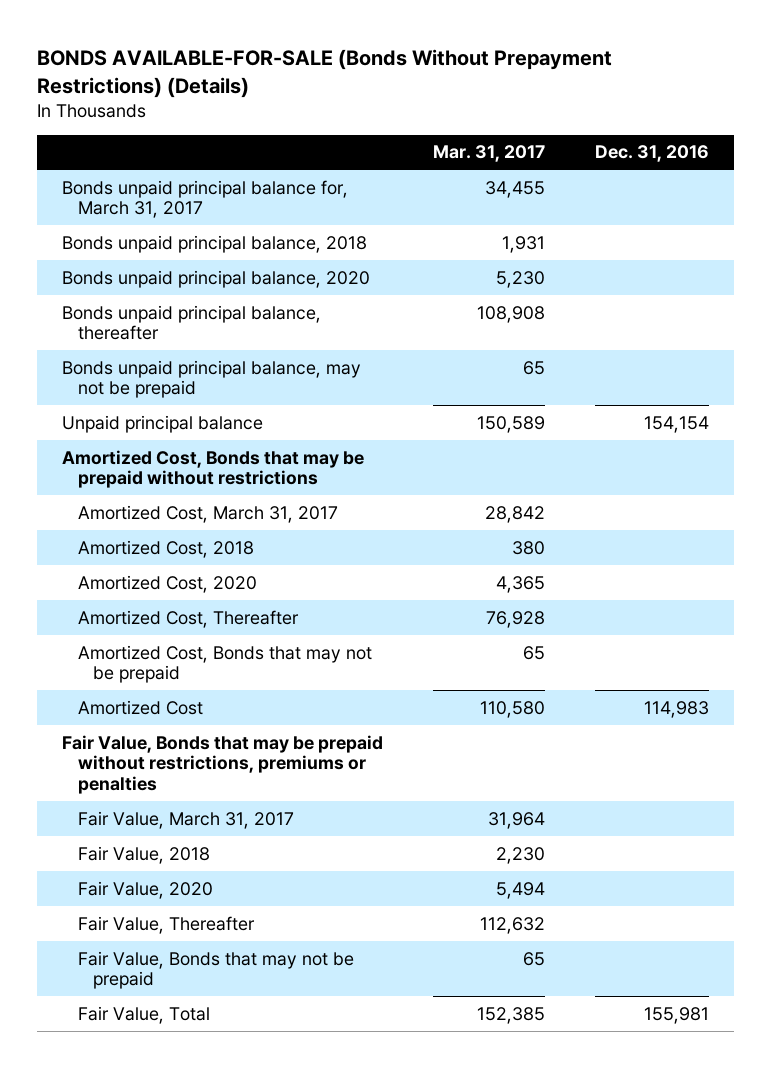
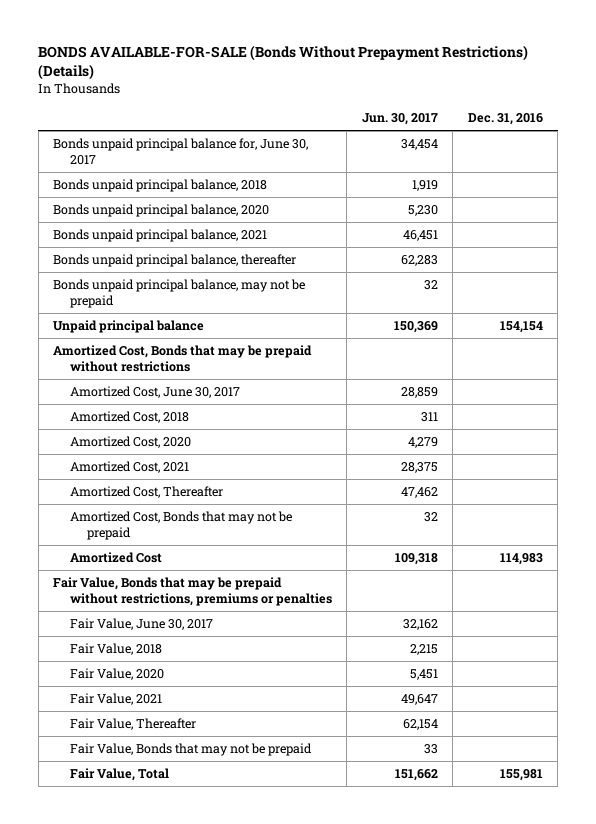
[433,145,546,163] Mar. 31, 2017 -> none
none -> [361,113,438,126] Jun. 30, 2017
[62,179,349,219] Bonds unpaid principal balance for, March 31, 2017 -> [53,137,309,165] Bonds unpaid principal balance for, June 30, 2017
none -> [53,228,268,242] Bonds unpaid principal balance, 2021
[77,504,338,523] Amortized Cost, March 31, 2017 -> [69,385,240,398] Amortized Cost, June 30, 2017
none -> [69,460,189,473] Amortized Cost, 2021
[77,810,294,829] Fair Value, March 31, 2017 -> [69,617,213,630] Fair Value, June 30, 2017
none -> [69,692,162,705] Fair Value, 2021

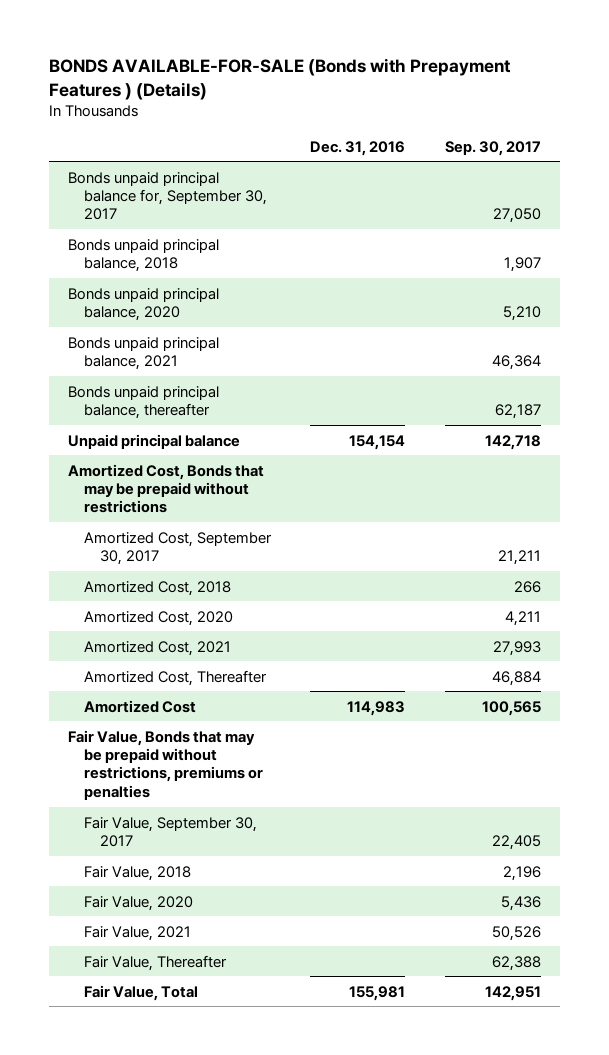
[38,45,529,81] BONDS AVAILABLE-FOR-SALE (Bonds Without Prepayment Restrictions) (Details) -> [48,58,511,100] BONDS AVAILABLE-FOR-SALE (Bonds with Prepayment Features ) (Details)
[361,113,438,126] Jun. 30, 2017 -> none
none -> [444,140,541,156] Sep. 30, 2017
[53,137,309,165] Bonds unpaid principal balance for, June 30, 2017 -> [68,171,268,221] Bonds unpaid principal balance for, September 30, 2017
[53,278,306,308] Bonds unpaid principal balance, may not be prepaid -> none
[69,385,240,398] Amortized Cost, June 30, 2017 -> [84,531,273,565] Amortized Cost, September 30, 2017
[69,510,292,540] Amortized Cost, Bonds that may not be prepaid -> none
[69,617,213,630] Fair Value, June 30, 2017 -> [84,816,258,847] Fair Value, September 30, 2017
[69,742,312,756] Fair Value, Bonds that may not be prepaid -> none

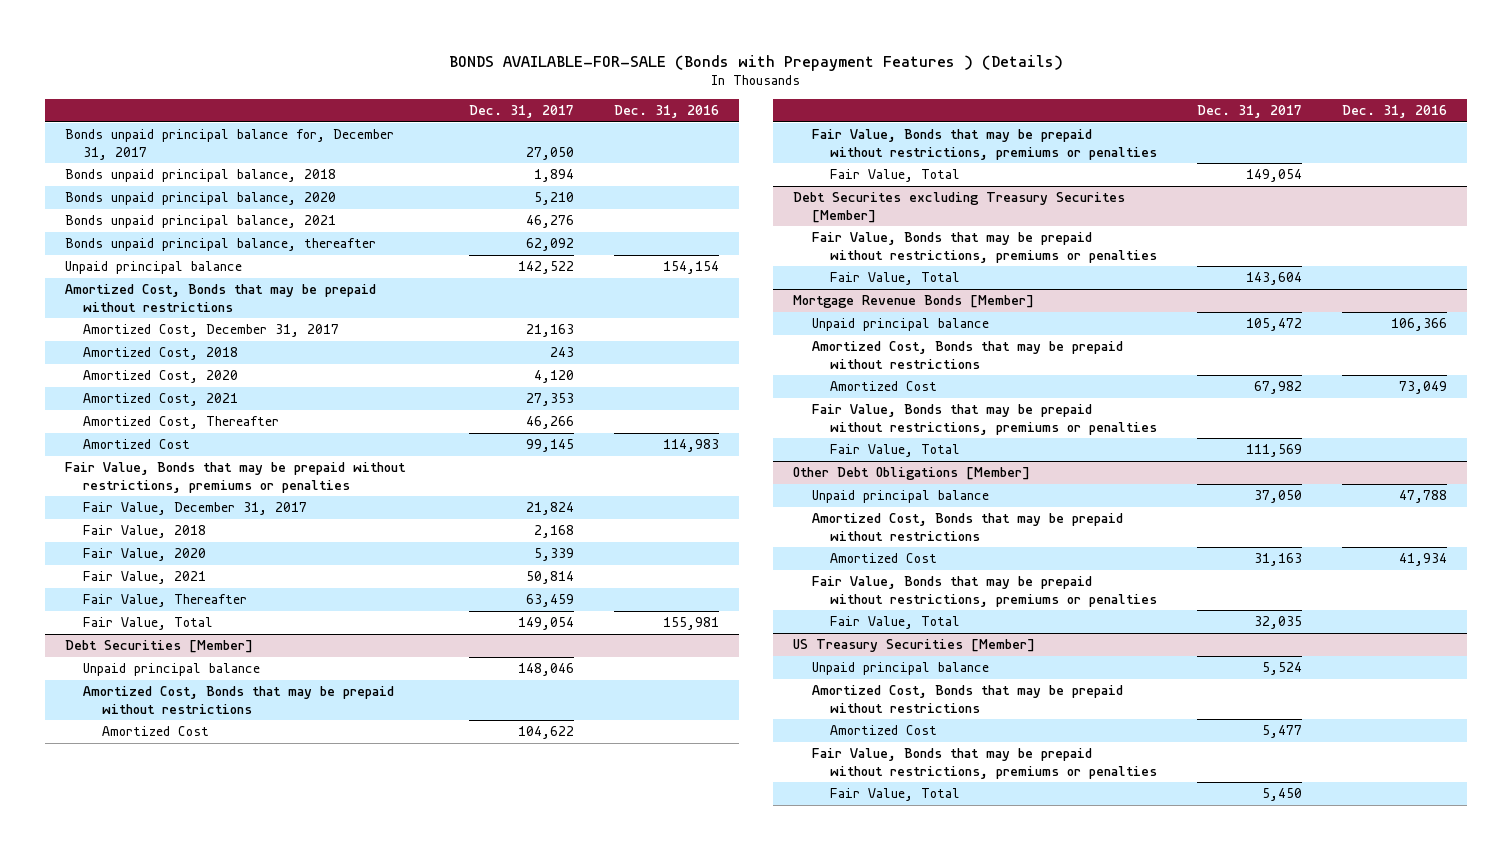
[444,140,541,156] Sep. 30, 2017 -> none
none -> [468,105,574,119] Dec. 31, 2017
[68,171,268,221] Bonds unpaid principal balance for, September 30, 2017 -> [65,129,395,160] Bonds unpaid principal balance for, December 31, 2017
[84,531,273,565] Amortized Cost, September 30, 2017 -> [83,324,340,338] Amortized Cost, December 31, 2017
[84,816,258,847] Fair Value, September 30, 2017 -> [83,502,308,516] Fair Value, December 31, 2017
none -> [65,640,254,654] Debt Securities [Member]
none -> [83,663,261,677] Unpaid principal balance
none -> [83,686,395,714] Amortized Cost, Bonds that may be prepaid without restrictions
none -> [101,726,209,737] Amortized Cost
none -> [811,129,1158,160] Fair Value, Bonds that may be prepaid without restrictions, premiums or penalties
none -> [830,169,961,183] Fair Value, Total
none -> [793,192,1126,223] Debt Securites excluding Treasury Securites [Member]
none -> [811,232,1158,263] Fair Value, Bonds that may be prepaid without restrictions, premiums or penalties
none -> [830,272,961,286] Fair Value, Total
none -> [793,295,1035,309] Mortgage Revenue Bonds [Member]
none -> [811,318,989,332] Unpaid principal balance
none -> [811,341,1123,369] Amortized Cost, Bonds that may be prepaid without restrictions
none -> [830,381,938,392] Amortized Cost
none -> [811,404,1158,435] Fair Value, Bonds that may be prepaid without restrictions, premiums or penalties
none -> [830,444,961,458] Fair Value, Total
none -> [793,467,1031,481] Other Debt Obligations [Member]
none -> [811,490,989,504] Unpaid principal balance
none -> [811,513,1123,541] Amortized Cost, Bonds that may be prepaid without restrictions
none -> [830,553,938,564] Amortized Cost
none -> [811,576,1158,607] Fair Value, Bonds that may be prepaid without restrictions, premiums or penalties
none -> [830,616,961,630] Fair Value, Total
none -> [793,639,1036,653] US Treasury Securities [Member]
none -> [811,662,989,676] Unpaid principal balance
none -> [811,685,1123,713] Amortized Cost, Bonds that may be prepaid without restrictions
none -> [830,725,938,736] Amortized Cost
none -> [811,748,1158,779] Fair Value, Bonds that may be prepaid without restrictions, premiums or penalties
none -> [830,788,961,802] Fair Value, Total

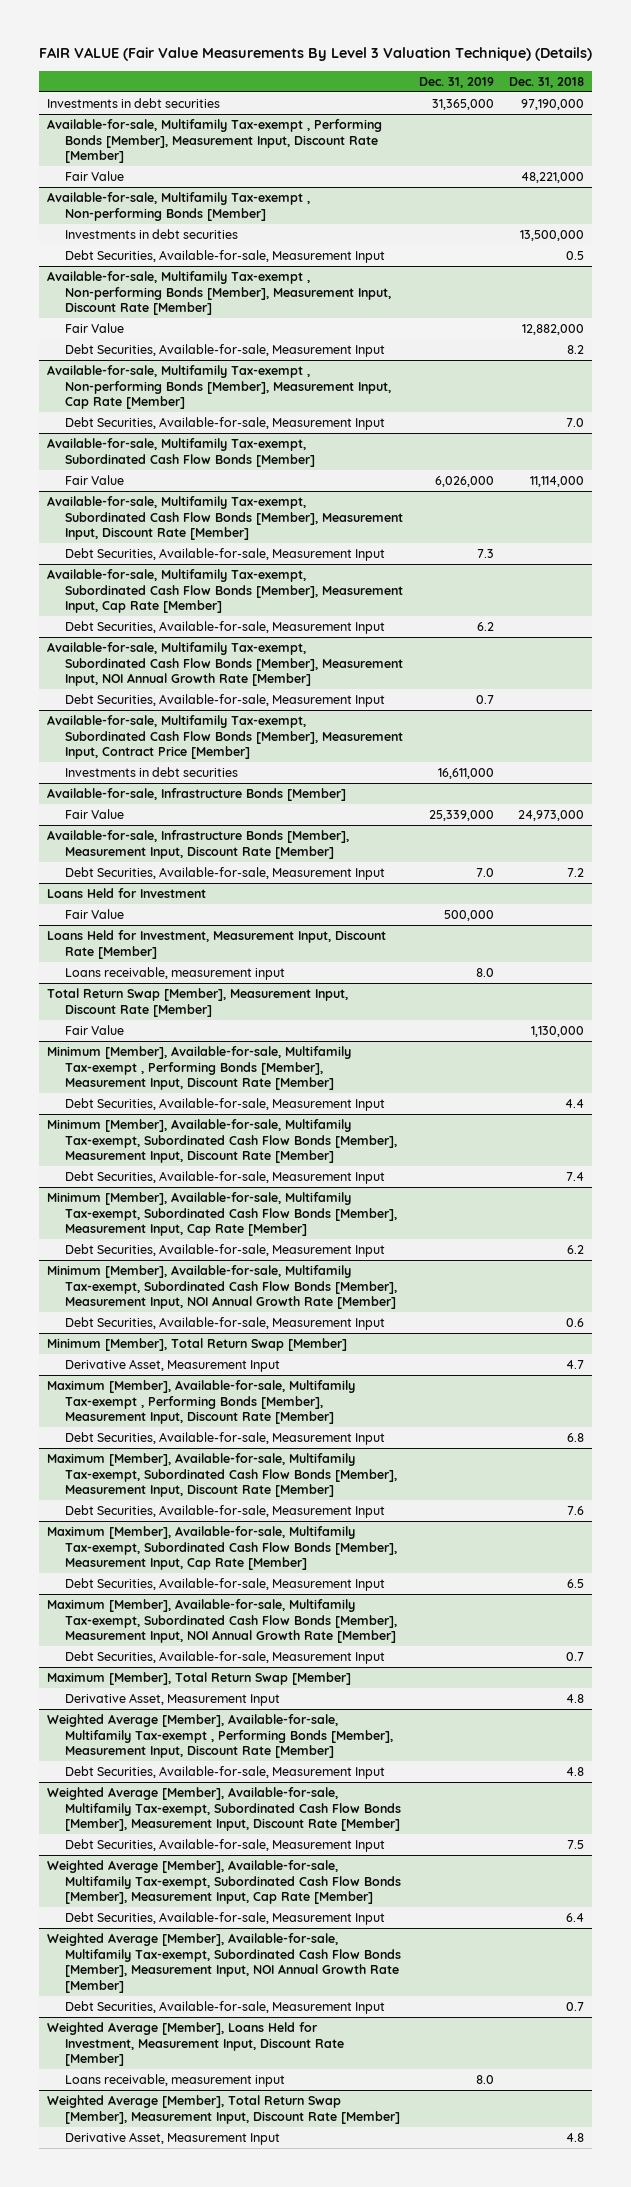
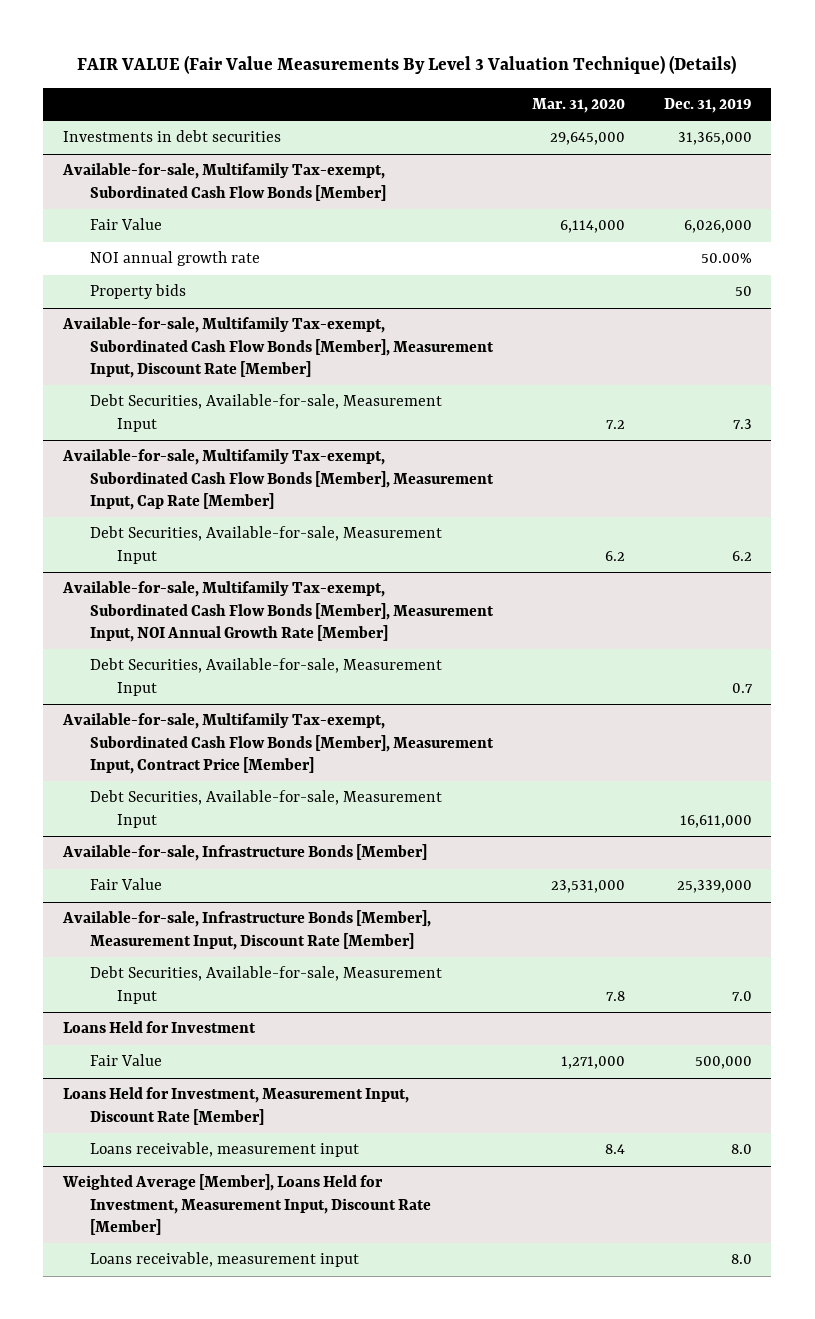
[509,76,585,88] Dec. 31, 2018 -> none
none -> [531,98,625,114] Mar. 31, 2020
[46,118,382,164] Available-for-sale, Multifamily Tax-exempt , Performing Bonds [Member], Measurement Input, Discount Rate [Member] -> none
[65,170,125,181] Fair Value -> none
[46,191,310,221] Available-for-sale, Multifamily Tax-exempt , Non-performing Bonds [Member] -> none
[65,228,239,239] Investments in debt securities -> none
[65,249,386,263] Debt Securities, Available-for-sale, Measurement Input -> none
[46,270,392,316] Available-for-sale, Multifamily Tax-exempt , Non-performing Bonds [Member], Measurement Input, Discount Rate [Member] -> none
[65,322,125,333] Fair Value -> none
[65,343,386,357] Debt Securities, Available-for-sale, Measurement Input -> none
[46,364,392,410] Available-for-sale, Multifamily Tax-exempt , Non-performing Bonds [Member], Measurement Input, Cap Rate [Member] -> none
[65,416,386,430] Debt Securities, Available-for-sale, Measurement Input -> none
none -> [89,251,260,267] NOI annual growth rate
none -> [89,284,186,300] Property bids
[65,766,239,777] Investments in debt securities -> [89,790,442,828] Debt Securities, Available-for-sale, Measurement Input
[46,987,348,1017] Total Return Swap [Member], Measurement Input, Discount Rate [Member] -> none
[65,1024,125,1035] Fair Value -> none
[46,1045,351,1091] Minimum [Member], Available-for-sale, Multifamily Tax-exempt , Performing Bonds [Member], Measurement Input, Discount Rate [Member] -> none
[65,1097,386,1111] Debt Securities, Available-for-sale, Measurement Input -> none
[46,1118,398,1164] Minimum [Member], Available-for-sale, Multifamily Tax-exempt, Subordinated Cash Flow Bonds [Member], Measurement Input, Discount Rate [Member] -> none
[65,1170,386,1184] Debt Securities, Available-for-sale, Measurement Input -> none
[46,1191,398,1237] Minimum [Member], Available-for-sale, Multifamily Tax-exempt, Subordinated Cash Flow Bonds [Member], Measurement Input, Cap Rate [Member] -> none
[65,1243,386,1257] Debt Securities, Available-for-sale, Measurement Input -> none
[46,1264,398,1310] Minimum [Member], Available-for-sale, Multifamily Tax-exempt, Subordinated Cash Flow Bonds [Member], Measurement Input, NOI Annual Growth Rate [Member] -> none
[65,1316,386,1330] Debt Securities, Available-for-sale, Measurement Input -> none
[46,1337,347,1351] Minimum [Member], Total Return Swap [Member] -> none
[65,1358,281,1372] Derivative Asset, Measurement Input -> none
[46,1379,355,1425] Maximum [Member], Available-for-sale, Multifamily Tax-exempt , Performing Bonds [Member], Measurement Input, Discount Rate [Member] -> none
[65,1431,386,1445] Debt Securities, Available-for-sale, Measurement Input -> none
[46,1452,398,1498] Maximum [Member], Available-for-sale, Multifamily Tax-exempt, Subordinated Cash Flow Bonds [Member], Measurement Input, Discount Rate [Member] -> none
[65,1504,386,1518] Debt Securities, Available-for-sale, Measurement Input -> none
[46,1525,398,1571] Maximum [Member], Available-for-sale, Multifamily Tax-exempt, Subordinated Cash Flow Bonds [Member], Measurement Input, Cap Rate [Member] -> none
[65,1577,386,1591] Debt Securities, Available-for-sale, Measurement Input -> none
[46,1598,398,1644] Maximum [Member], Available-for-sale, Multifamily Tax-exempt, Subordinated Cash Flow Bonds [Member], Measurement Input, NOI Annual Growth Rate [Member] -> none
[65,1650,386,1664] Debt Securities, Available-for-sale, Measurement Input -> none
[46,1671,351,1685] Maximum [Member], Total Return Swap [Member] -> none
[65,1692,281,1706] Derivative Asset, Measurement Input -> none
[46,1713,394,1759] Weighted Average [Member], Available-for-sale, Multifamily Tax-exempt , Performing Bonds [Member], Measurement Input, Discount Rate [Member] -> none
[65,1765,386,1779] Debt Securities, Available-for-sale, Measurement Input -> none
[46,1786,402,1832] Weighted Average [Member], Available-for-sale, Multifamily Tax-exempt, Subordinated Cash Flow Bonds [Member], Measurement Input, Discount Rate [Member] -> none
[65,1838,386,1852] Debt Securities, Available-for-sale, Measurement Input -> none
[46,1859,402,1905] Weighted Average [Member], Available-for-sale, Multifamily Tax-exempt, Subordinated Cash Flow Bonds [Member], Measurement Input, Cap Rate [Member] -> none
[65,1911,386,1925] Debt Securities, Available-for-sale, Measurement Input -> none
[46,1932,402,1994] Weighted Average [Member], Available-for-sale, Multifamily Tax-exempt, Subordinated Cash Flow Bonds [Member], Measurement Input, NOI Annual Growth Rate [Member] -> none
[65,2000,386,2014] Debt Securities, Available-for-sale, Measurement Input -> none
[46,2094,401,2124] Weighted Average [Member], Total Return Swap [Member], Measurement Input, Discount Rate [Member] -> none
[65,2131,281,2145] Derivative Asset, Measurement Input -> none

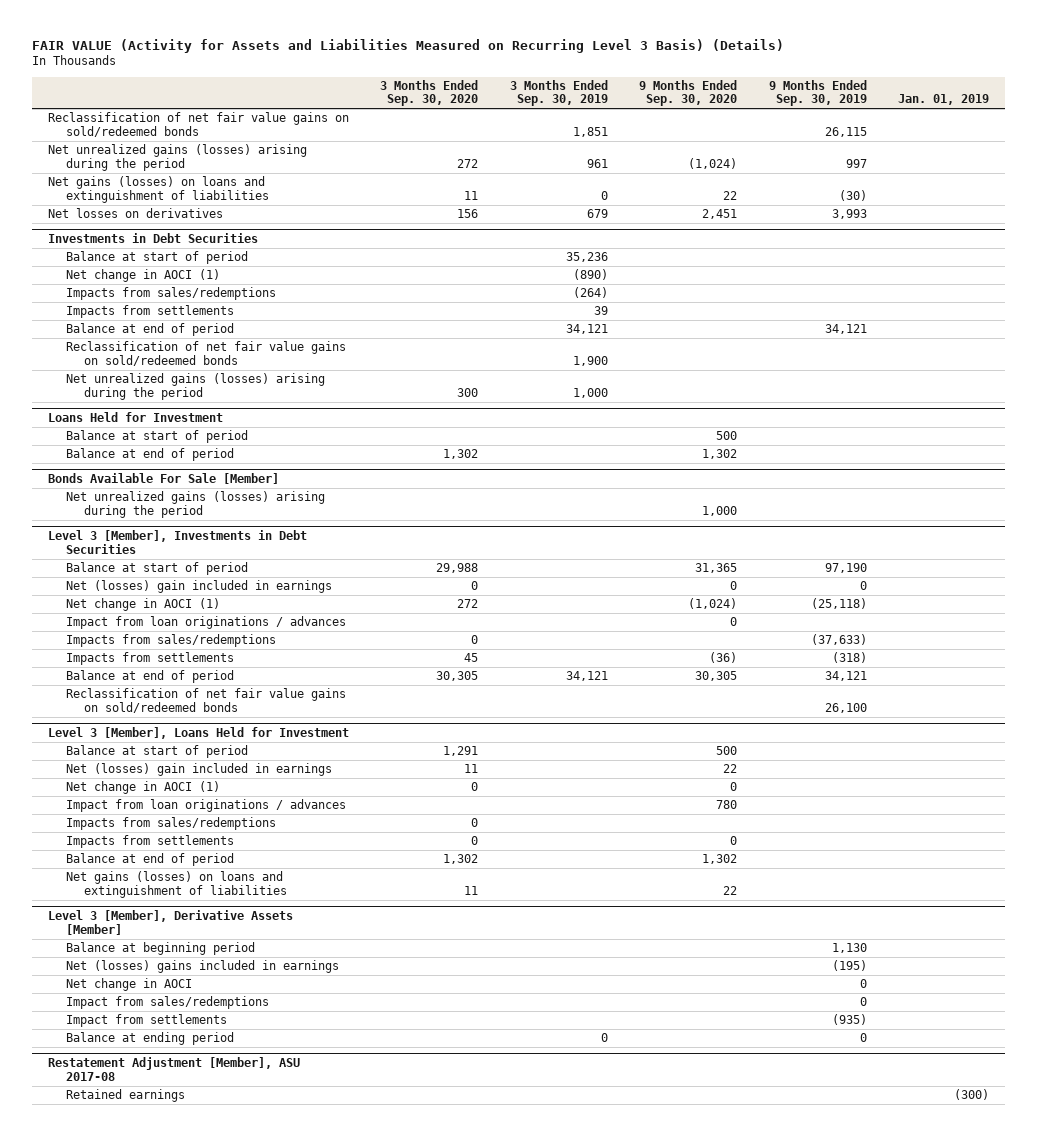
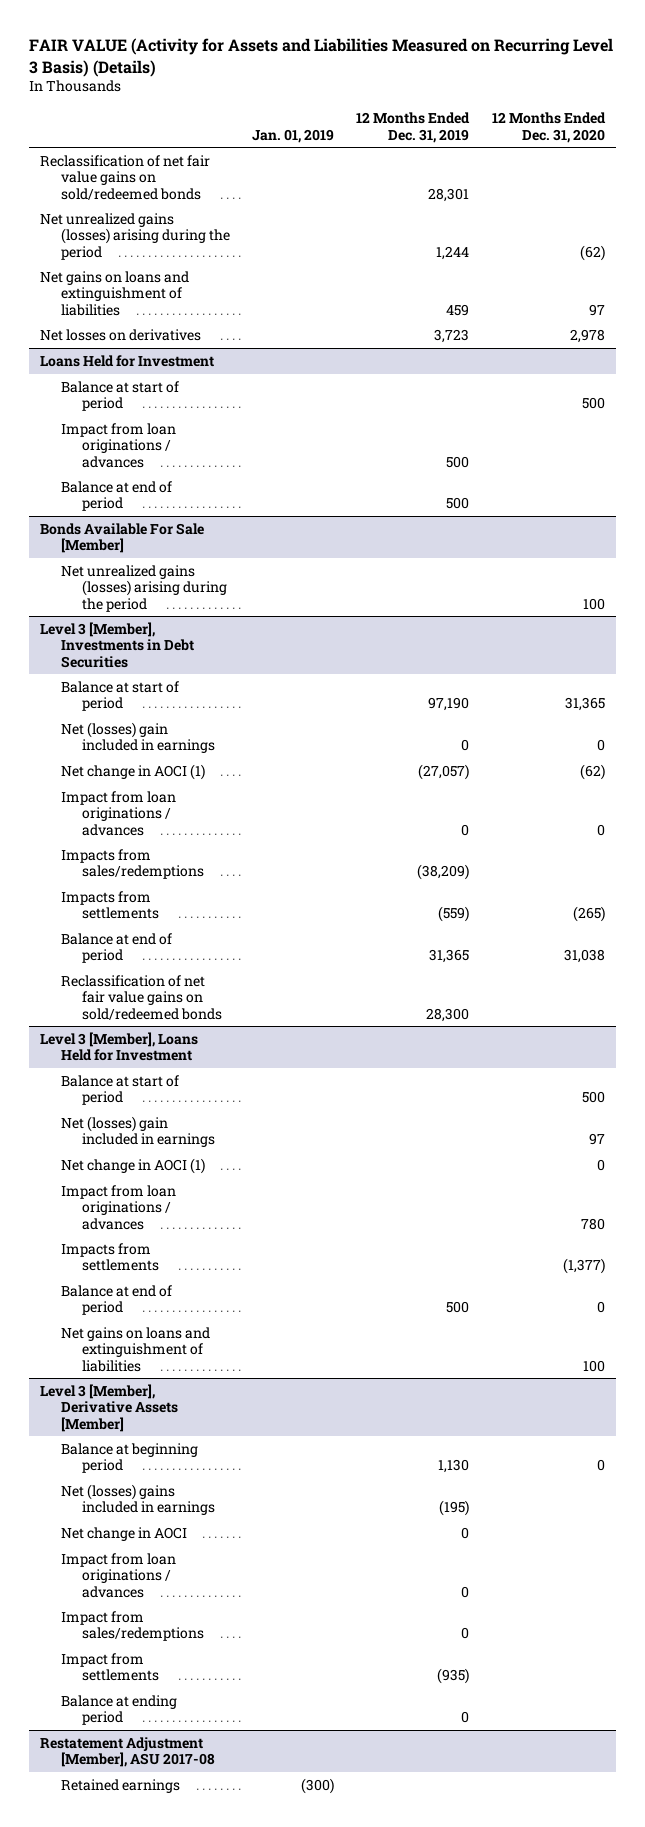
[380,79,479,107] 3 Months Ended Sep. 30, 2020 -> none
[509,79,608,107] 3 Months Ended Sep. 30, 2019 -> none
[639,79,738,107] 9 Months Ended Sep. 30, 2020 -> none
[768,79,867,107] 9 Months Ended Sep. 30, 2019 -> none
none -> [356,112,471,143] 12 Months Ended Dec. 31, 2019
none -> [491,112,606,143] 12 Months Ended Dec. 31, 2020
[47,176,269,203] Net gains (losses) on loans and extinguishment of liabilities -> [40,270,190,316] Net gains on loans and extinguishment of liabilities
[47,233,258,244] Investments in Debt Securities -> none
[65,251,248,265] Balance at start of period -> none
[65,269,220,283] Net change in AOCI (1) -> none
[65,287,276,301] Impacts from sales/redemptions -> none
[65,305,234,319] Impacts from settlements -> none
[65,323,234,337] Balance at end of period -> none
[65,341,346,366] Reclassification of net fair value gains on sold/redeemed bonds -> none
[65,373,325,400] Net unrealized gains (losses) arising during the period -> none
none -> [61,422,177,468] Impact from loan originations / advances
[65,817,276,831] Impacts from sales/redemptions -> none
[65,871,287,898] Net gains (losses) on loans and extinguishment of liabilities -> [61,1326,211,1372] Net gains on loans and extinguishment of liabilities
none -> [61,1552,177,1598] Impact from loan originations / advances

